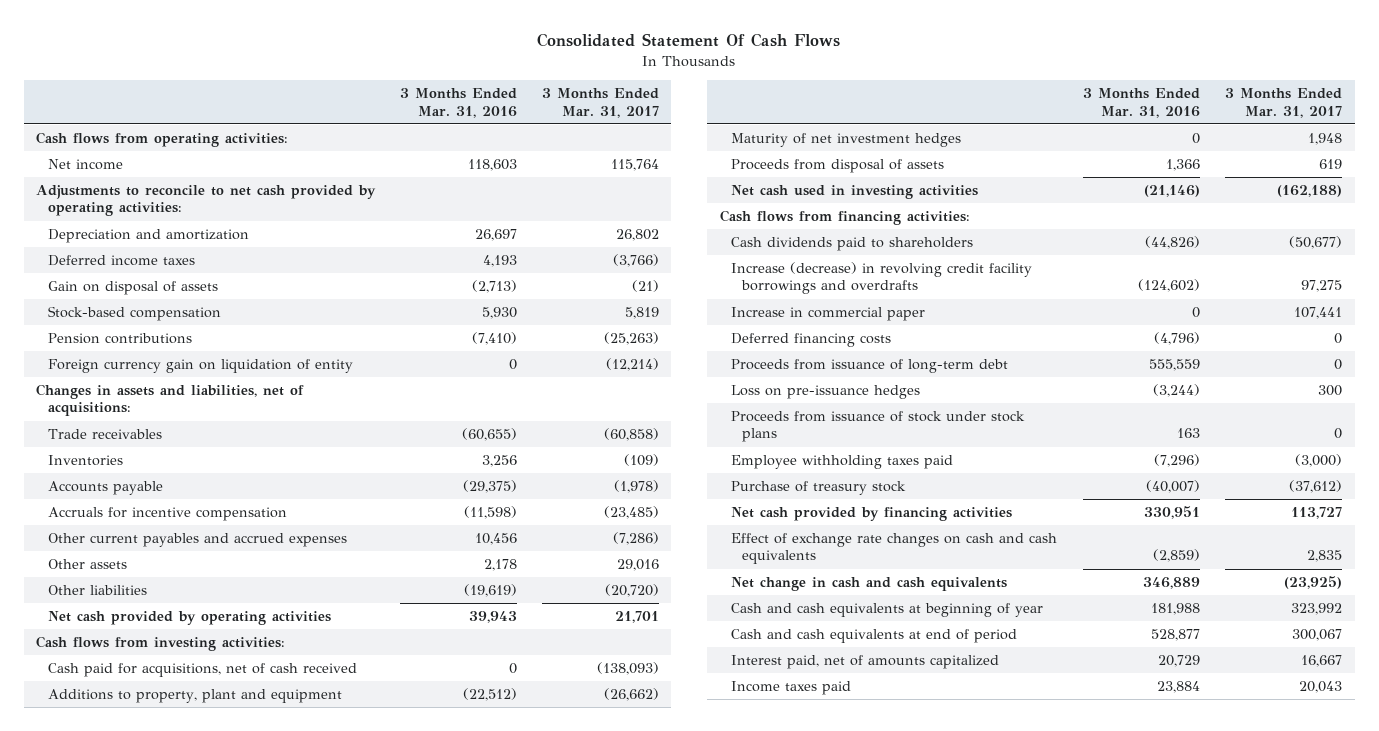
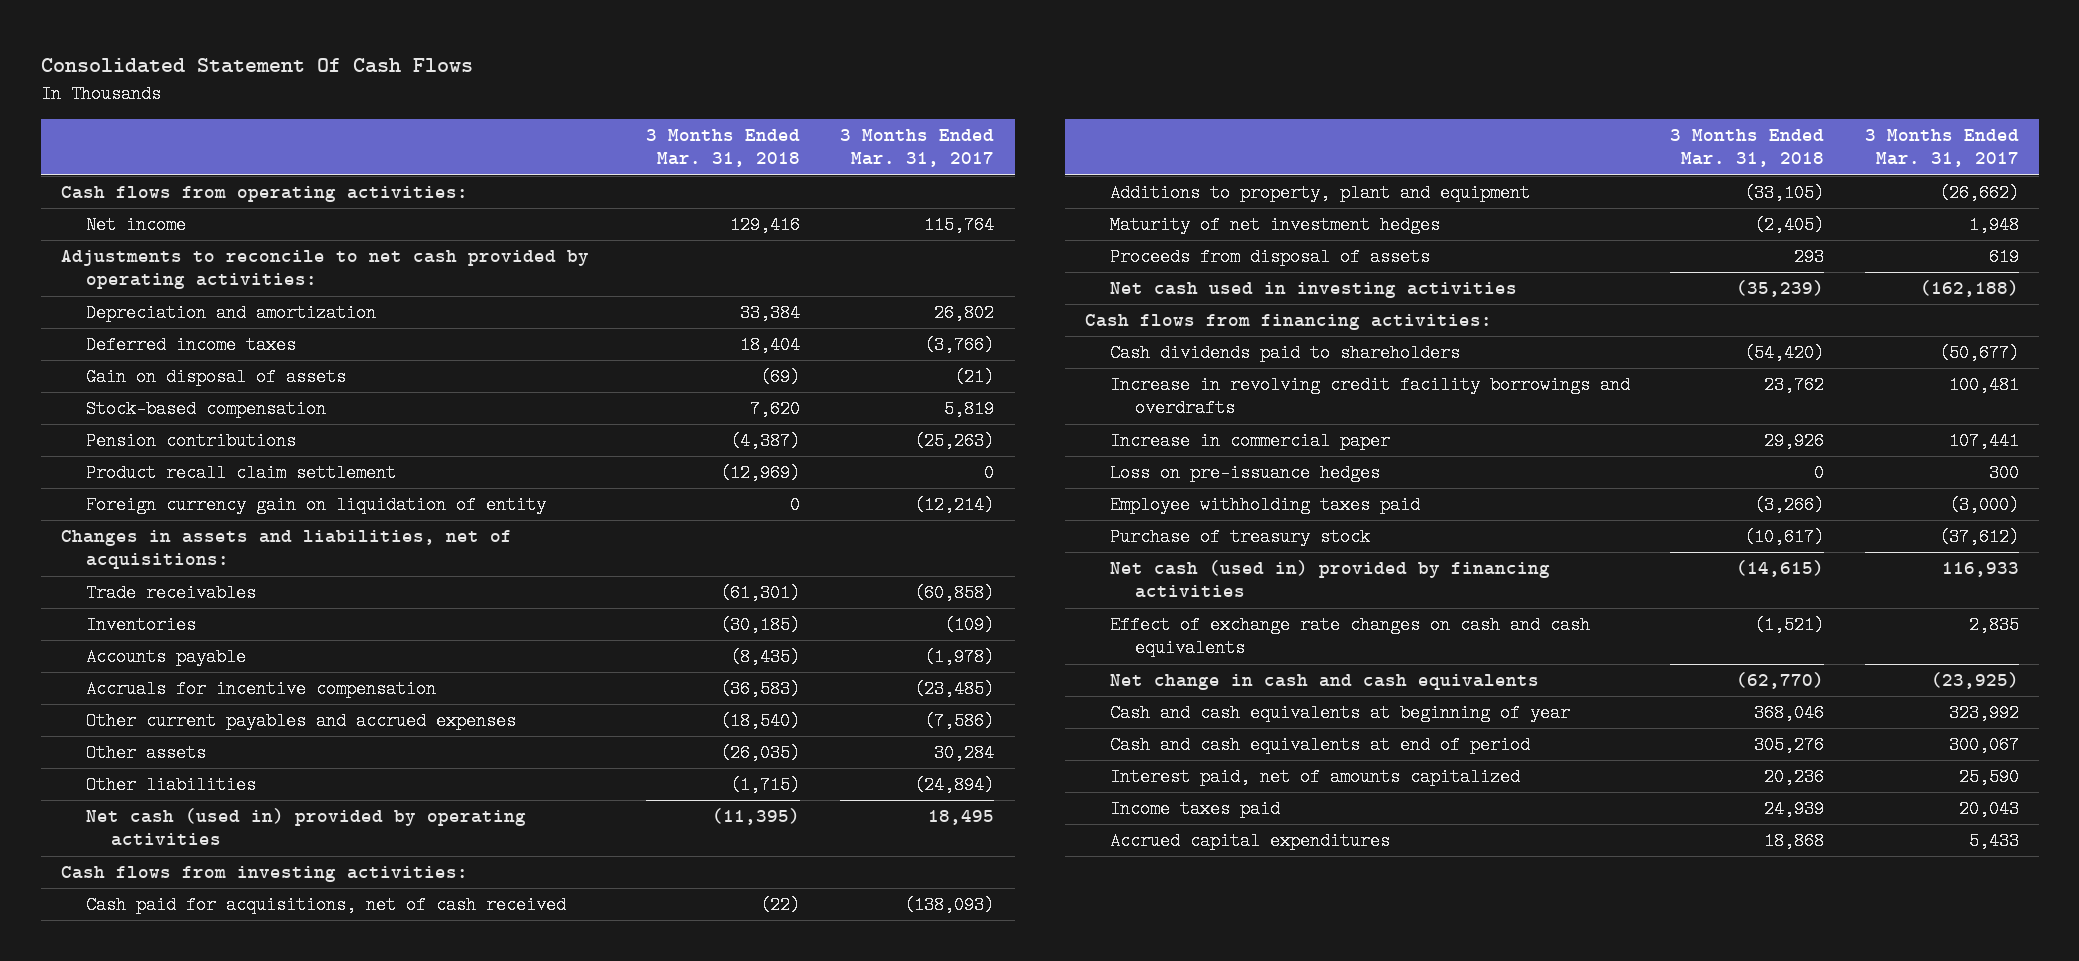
[400,88,518,118] 3 Months Ended Mar. 31, 2016 -> none
none -> [646,129,801,168] 3 Months Ended Mar. 31, 2018
none -> [85,464,396,483] Product recall claim settlement
[612,532,659,546] (7,286) -> [924,712,995,731] (7,586)
[616,559,659,572] 29,016 -> [934,744,995,763] 30,284
[604,584,659,598] (20,720) -> [914,776,995,795] (24,894)
[47,611,331,626] Net cash provided by operating activities -> [85,808,526,847] Net cash (used in) provided by operating activities
[614,611,659,624] 21,701 -> [928,810,995,826] 18,495
[731,262,1033,295] Increase (decrease) in revolving credit facility borrowings and overdrafts -> [1109,376,1630,418] Increase in revolving credit facility borrowings and overdrafts
[1301,280,1343,293] 97,275 -> [1948,376,2019,395] 100,481
[731,333,892,348] Deferred financing costs -> none
[731,359,1009,374] Proceeds from issuance of long-term debt -> none
[731,411,1026,443] Proceeds from issuance of stock under stock plans -> none
[731,507,1013,522] Net cash provided by financing activities -> [1109,560,1550,599] Net cash (used in) provided by financing activities
[1291,507,1343,520] 113,727 -> [1941,562,2019,578] 116,933
[1301,655,1343,668] 16,667 -> [1958,768,2019,787] 25,590
none -> [1109,832,1390,851] Accrued capital expenditures

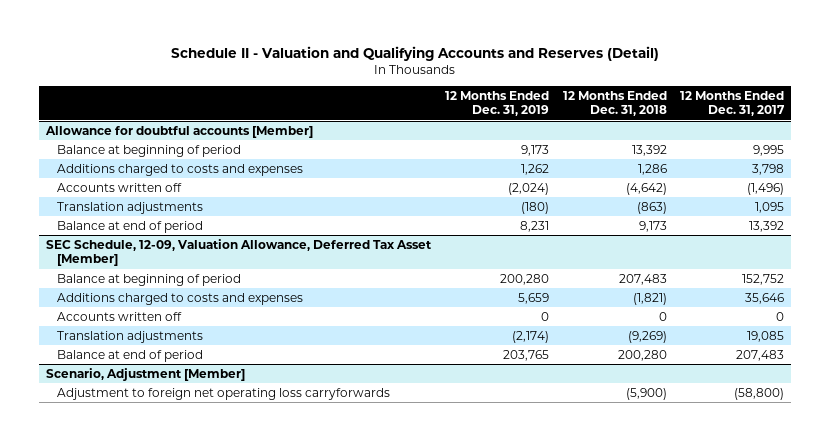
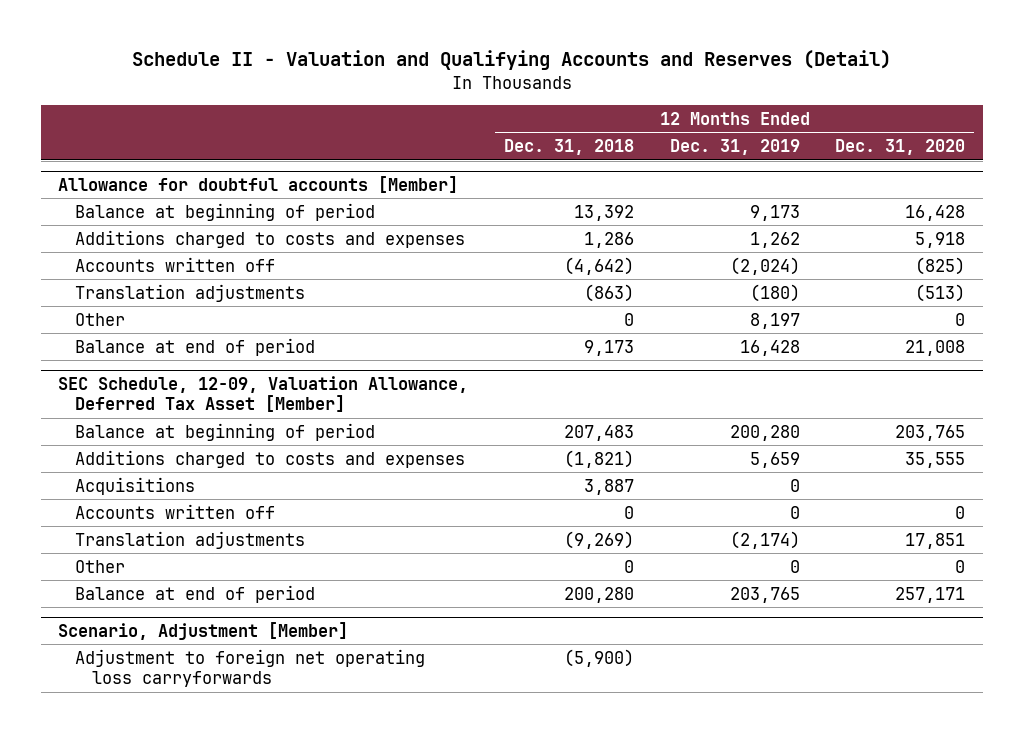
[680,90,786,117] 12 Months Ended Dec. 31, 2017 -> none
none -> [835,139,966,156] Dec. 31, 2020
none -> [75,312,126,326] Other
[519,220,549,232] 8,231 -> [739,339,800,356] 16,428
none -> [75,476,196,495] Acquisitions
none -> [75,559,126,573] Other

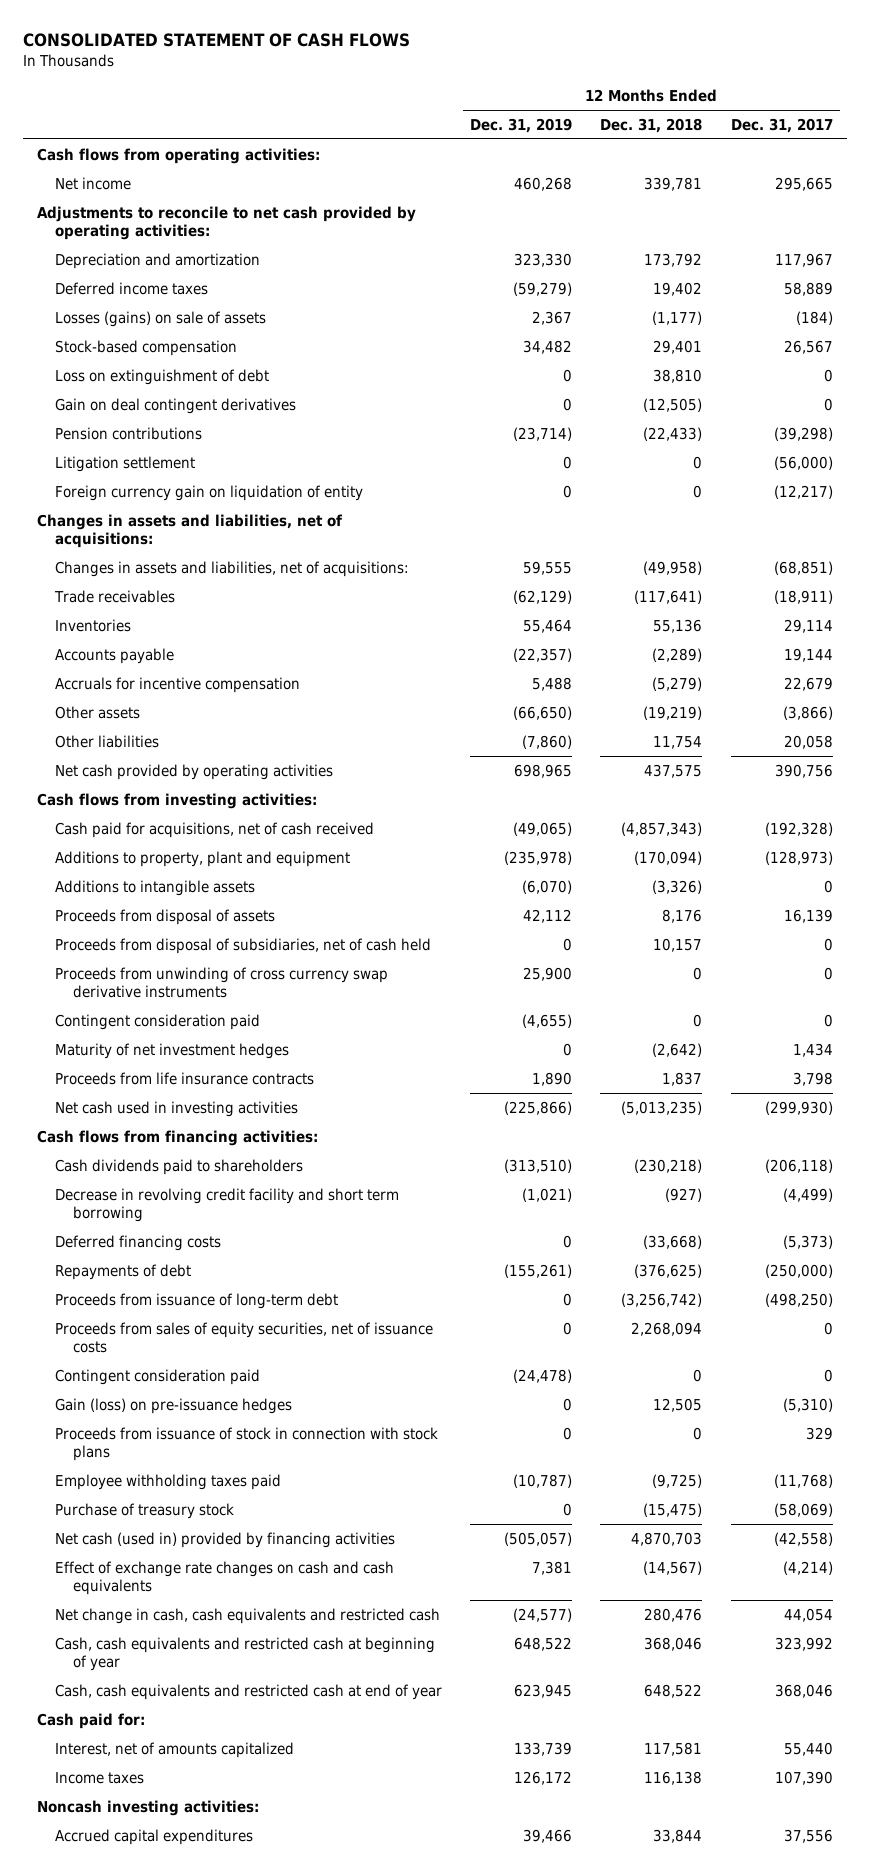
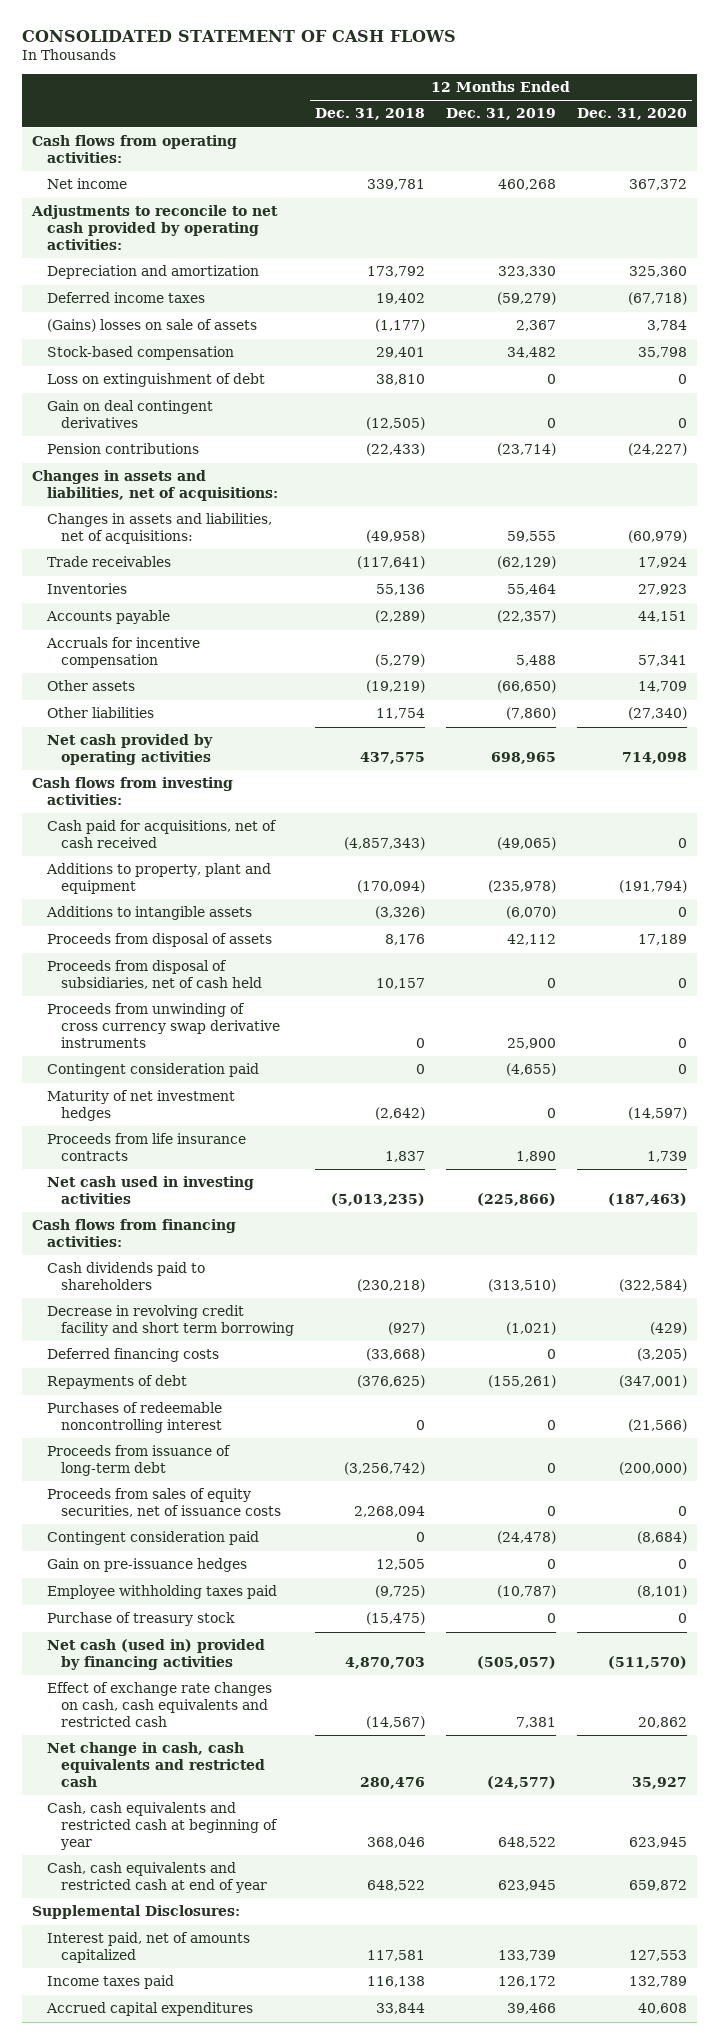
[730,117,833,133] Dec. 31, 2017 -> none
none -> [576,108,687,121] Dec. 31, 2020
[54,310,266,327] Losses (gains) on sale of assets -> [46,319,257,333] (Gains) losses on sale of assets
[54,455,195,472] Litigation settlement -> none
[54,484,363,501] Foreign currency gain on liquidation of entity -> none
none -> [46,1402,223,1433] Purchases of redeemable noncontrolling interest
[54,1426,438,1462] Proceeds from issuance of stock in connection with stock plans -> none
[54,1397,292,1414] Gain (loss) on pre-issuance hedges -> [46,1558,247,1573] Gain on pre-issuance hedges
[54,1560,394,1596] Effect of exchange rate changes on cash and cash equivalents -> [46,1682,272,1727] Effect of exchange rate changes on cash, cash equivalents and restricted cash
[37,1799,260,1816] Noncash investing activities: -> none
[37,1712,146,1729] Cash paid for: -> [32,1905,241,1920] Supplemental Disclosures:
[54,1741,294,1758] Interest, net of amounts capitalized -> [46,1932,250,1963] Interest paid, net of amounts capitalized
[54,1771,144,1784] Income taxes -> [46,1975,174,1990] Income taxes paid

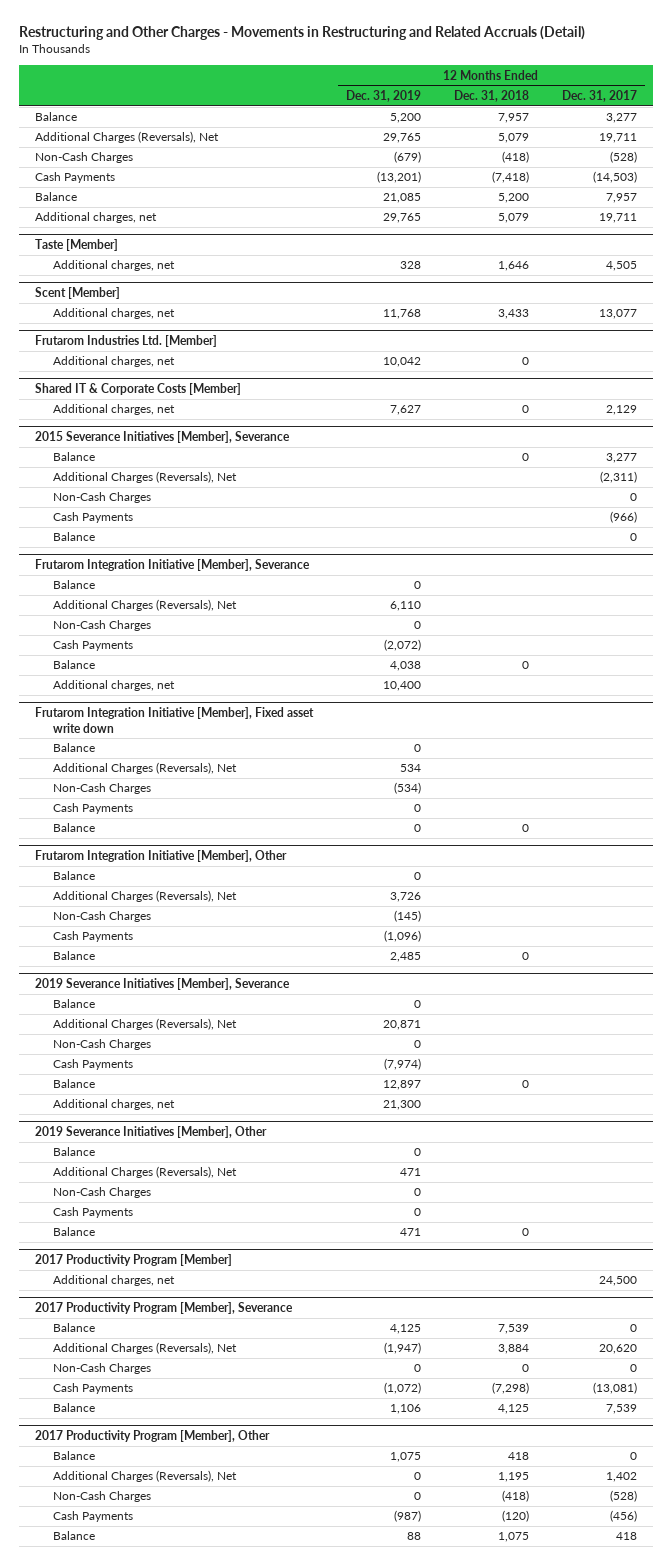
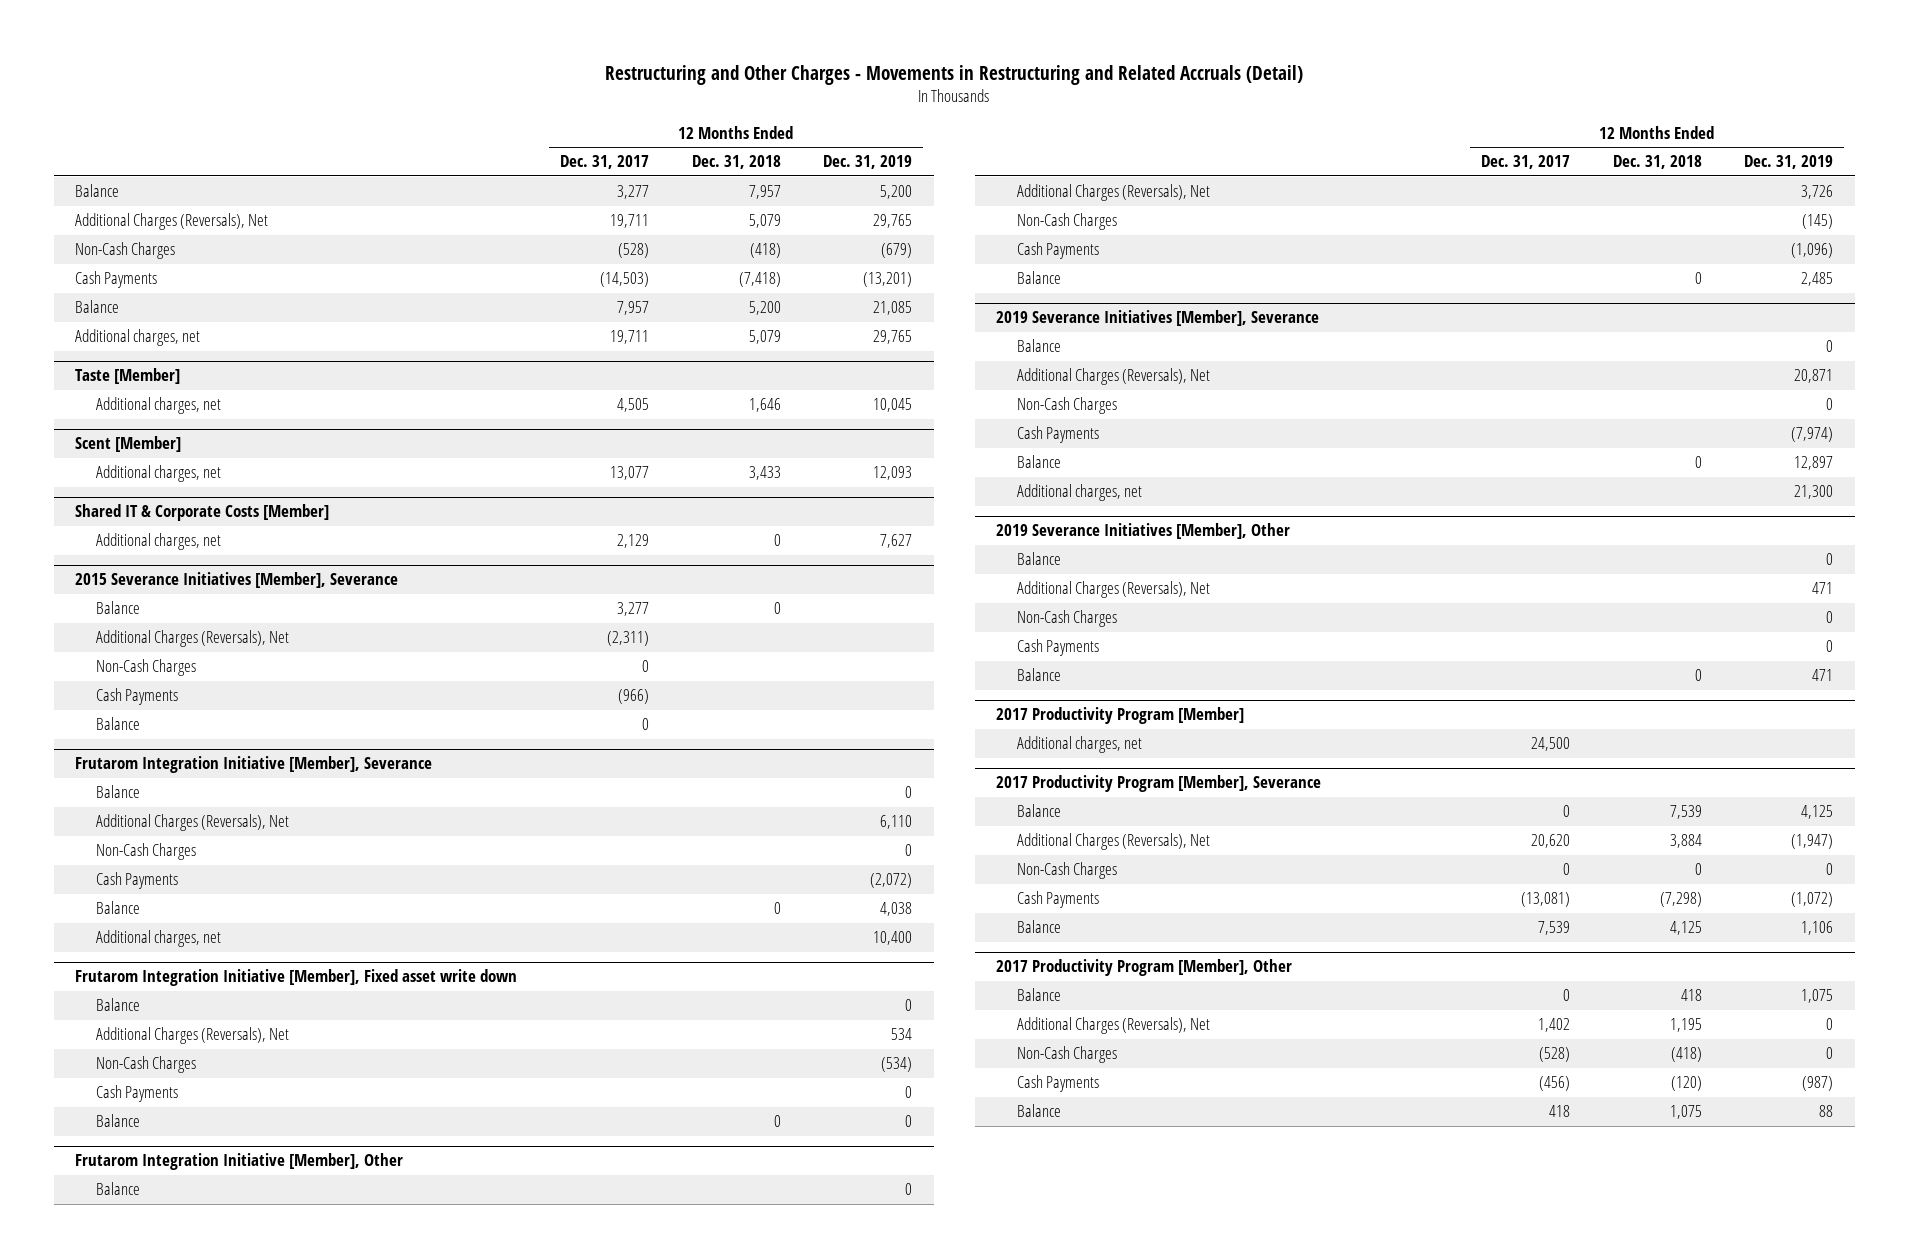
[399,261,421,270] 328 -> [873,398,913,413] 10,045
[35,335,218,348] Frutarom Industries Ltd. [Member] -> none
[53,356,176,368] Additional charges, net -> none
[382,309,421,320] 11,768 -> [873,466,913,481] 12,093

